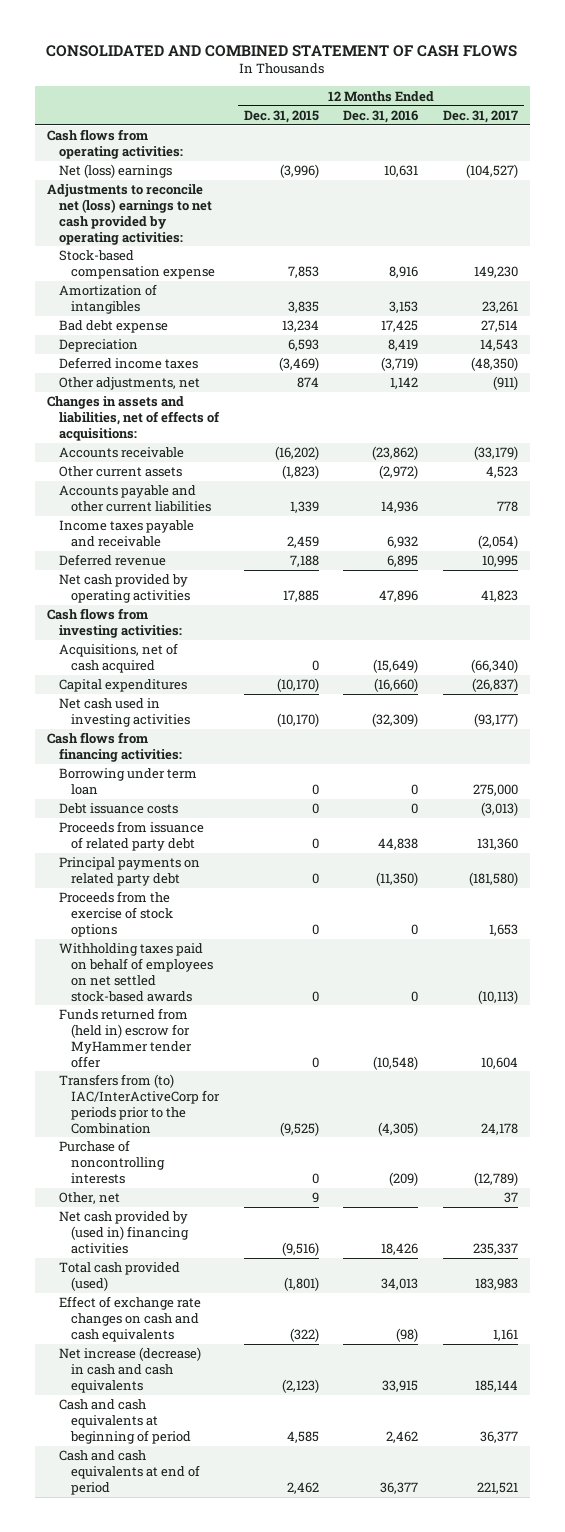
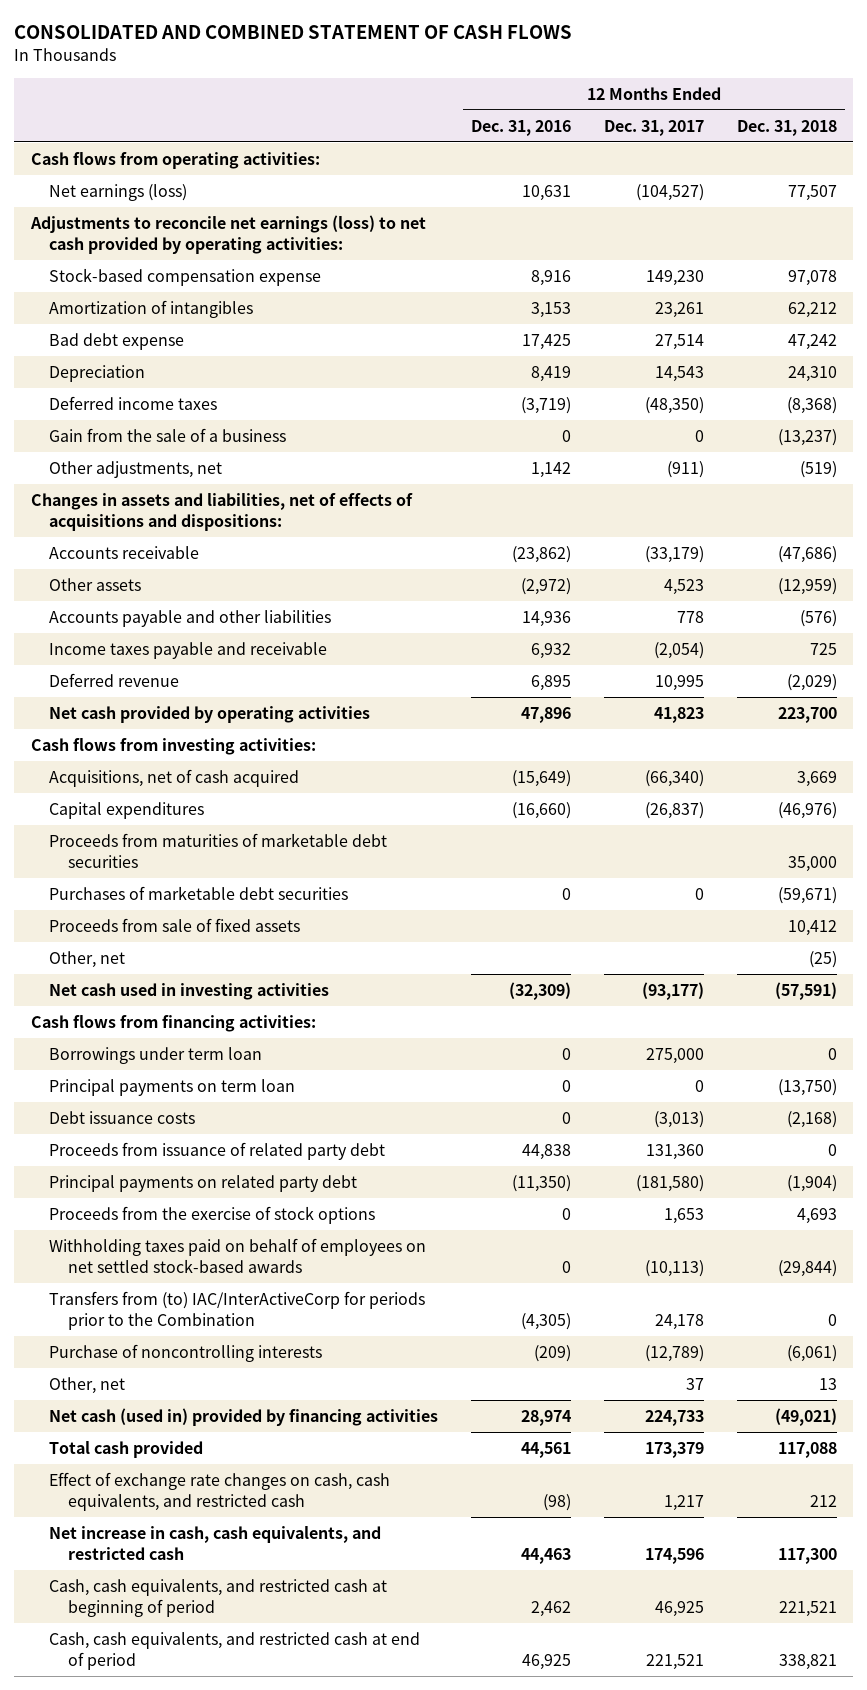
[243,110,319,124] Dec. 31, 2015 -> none
none -> [736,119,837,136] Dec. 31, 2018
[59,164,173,179] Net (loss) earnings -> [49,184,188,202] Net earnings (loss)
[47,184,213,245] Adjustments to reconcile net (loss) earnings to net cash provided by operating activities: -> [29,215,426,255] Adjustments to reconcile net earnings (loss) to net cash provided by operating activities:
none -> [49,428,287,443] Gain from the sale of a business
[47,396,221,441] Changes in assets and liabilities, net of effects of acquisitions: -> [30,493,413,532] Changes in assets and liabilities, net of effects of acquisitions and dispositions:
[59,466,183,478] Other current assets -> [49,578,142,592] Other assets
[59,485,212,513] Accounts payable and other current liabilities -> [49,610,332,628] Accounts payable and other liabilities
none -> [49,833,388,869] Proceeds from maturities of marketable debt securities
none -> [49,886,349,901] Purchases of marketable debt securities
none -> [49,918,301,933] Proceeds from sale of fixed assets
none -> [49,951,126,969] Other, net
[59,768,198,796] Borrowing under term loan -> [49,1047,263,1065] Borrowings under term loan
none -> [49,1079,296,1097] Principal payments on term loan
[59,1008,193,1068] Funds returned from (held in) escrow for MyHammer tender offer -> none
[59,1211,190,1254] Net cash provided by (used in) financing activities -> [49,1408,439,1427] Net cash (used in) provided by financing activities
[381,1242,419,1255] 18,426 -> [521,1410,572,1427] 28,974
[472,1242,518,1255] 235,337 -> [644,1410,704,1427] 224,733
[59,1262,181,1292] Total cash provided (used) -> [49,1441,204,1459] Total cash provided
[381,1278,419,1291] 34,013 -> [521,1442,572,1459] 44,561
[474,1278,518,1291] 183,983 -> [644,1442,704,1459] 173,379
[59,1296,202,1342] Effect of exchange rate changes on cash and cash equivalents -> [49,1472,391,1512] Effect of exchange rate changes on cash, cash equivalents, and restricted cash
[492,1328,518,1341] 1,161 -> [663,1495,704,1512] 1,217
[59,1347,202,1393] Net increase (decrease) in cash and cash equivalents -> [49,1526,382,1561] Net increase in cash, cash equivalents, and restricted cash
[382,1379,419,1392] 33,915 -> [521,1548,572,1565] 44,463
[474,1379,518,1392] 185,144 -> [644,1548,704,1565] 174,596
[59,1399,192,1444] Cash and cash equivalents at beginning of period -> [49,1579,388,1618] Cash, cash equivalents, and restricted cash at beginning of period
[479,1430,518,1443] 36,377 -> [654,1601,704,1618] 46,925
[59,1450,201,1495] Cash and cash equivalents at end of period -> [49,1632,421,1671] Cash, cash equivalents, and restricted cash at end of period
[380,1481,419,1494] 36,377 -> [522,1654,572,1671] 46,925

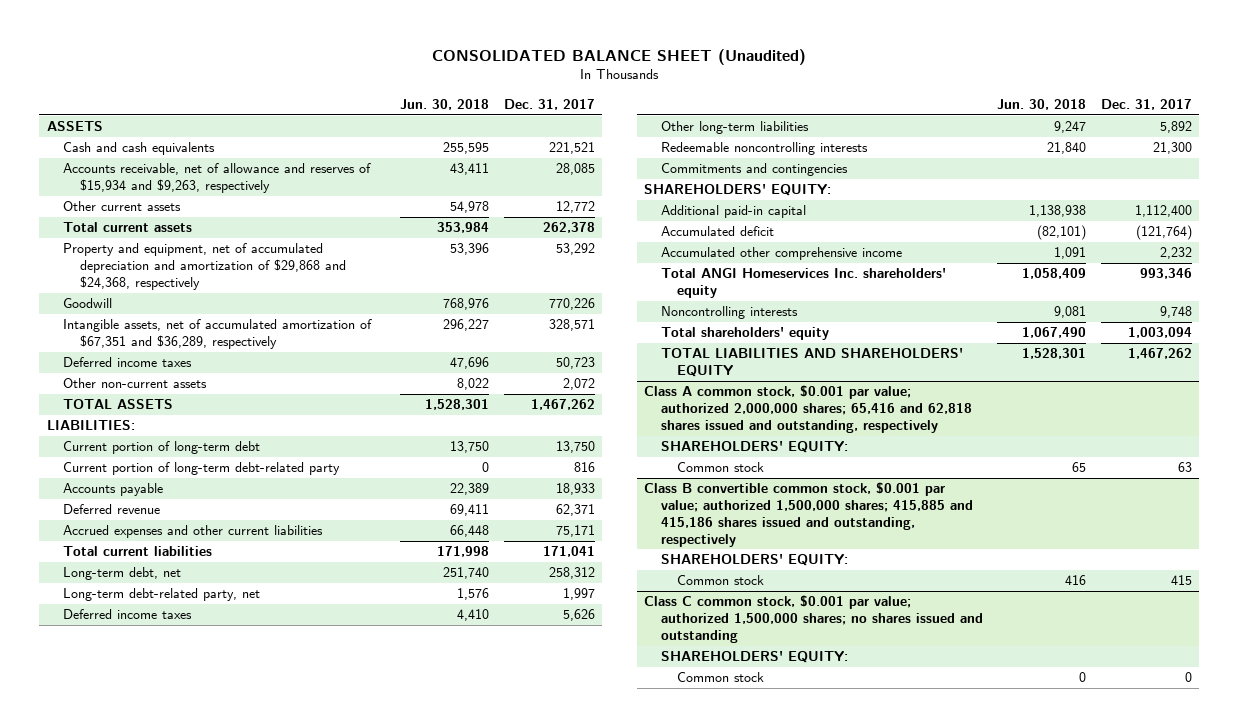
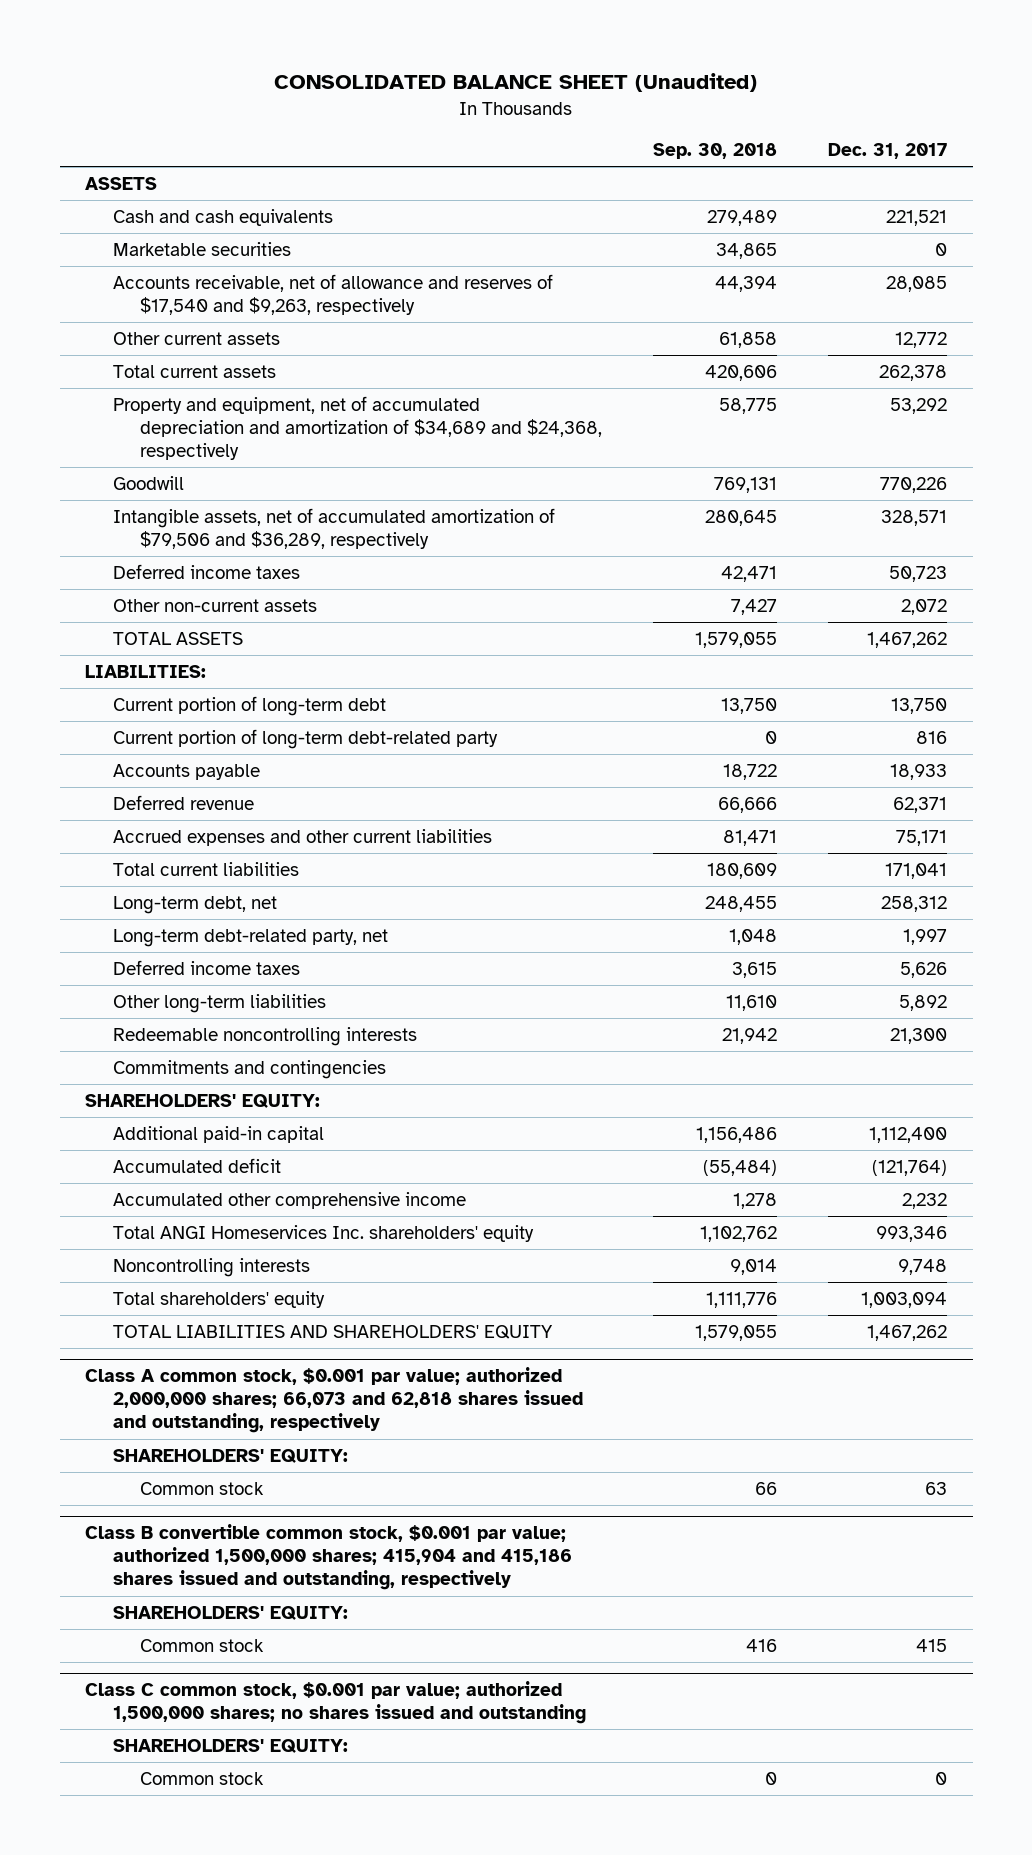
[399,98,489,110] Jun. 30, 2018 -> none
none -> [653,143,778,160] Sep. 30, 2018
none -> [112,241,291,256] Marketable securities
[63,163,372,194] Accounts receivable, net of allowance and reserves of $15,934 and $9,263, respectively -> [112,273,553,315] Accounts receivable, net of allowance and reserves of $17,540 and $9,263, respectively
[63,243,346,290] Property and equipment, net of accumulated depreciation and amortization of $29,868 and $24,368, respectively -> [112,395,603,460] Property and equipment, net of accumulated depreciation and amortization of $34,689 and $24,368, respectively
[63,319,373,350] Intangible assets, net of accumulated amortization of $67,351 and $36,289, respectively -> [112,507,555,549] Intangible assets, net of accumulated amortization of $79,506 and $36,289, respectively
[644,385,972,433] Class A common stock, $0.001 par value; authorized 2,000,000 shares; 65,416 and 62,818 shares issued and outstanding, respectively -> [85,1367,583,1434] Class A common stock, $0.001 par value; authorized 2,000,000 shares; 66,073 and 62,818 shares issued and outstanding, respectively
[644,482,973,547] Class B convertible common stock, $0.001 par value; authorized 1,500,000 shares; 415,885 and 415,186 shares issued and outstanding, respectively -> [85,1524,572,1591] Class B convertible common stock, $0.001 par value; authorized 1,500,000 shares; 415,904 and 415,186 shares issued and outstanding, respectively

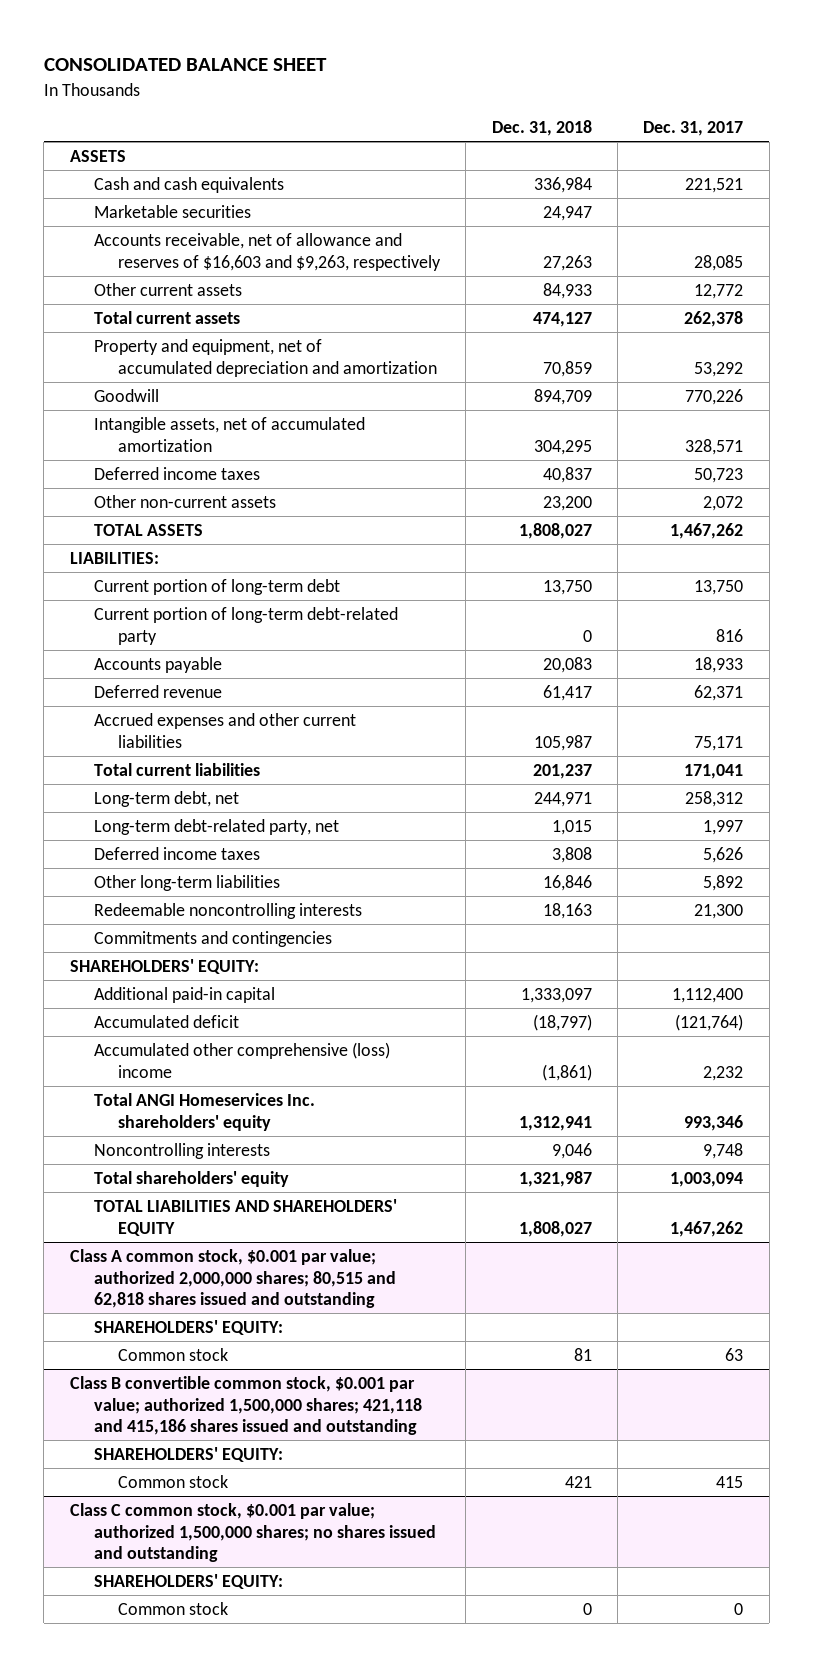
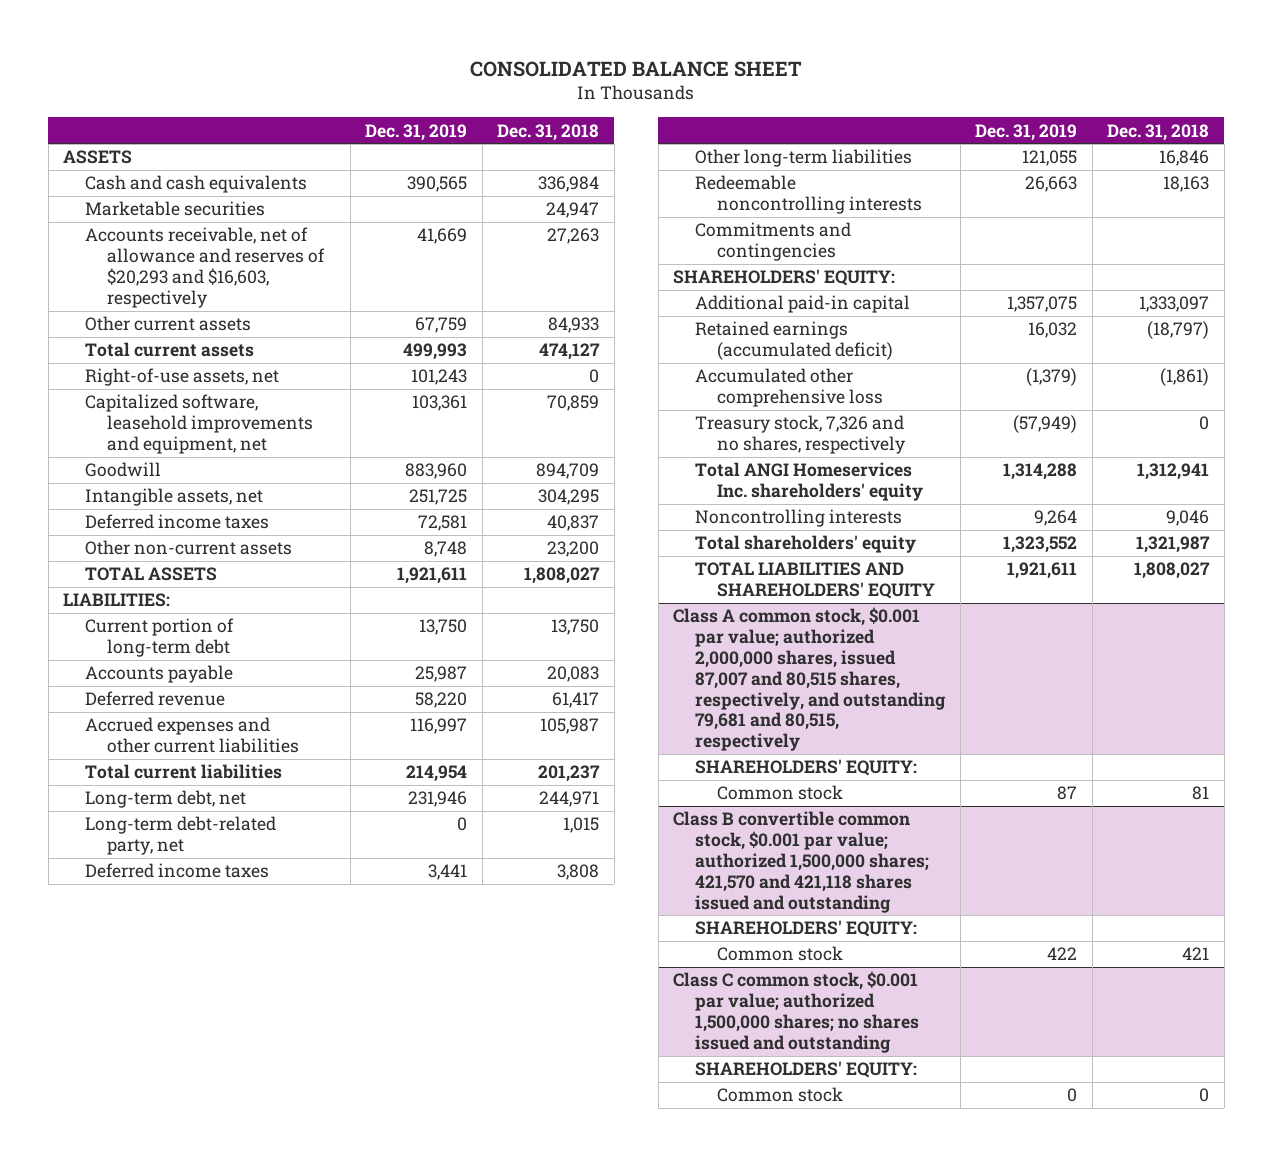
[643,121,744,137] Dec. 31, 2017 -> none
none -> [365,123,468,141] Dec. 31, 2019
[93,232,441,271] Accounts receivable, net of allowance and reserves of $16,603 and $9,263, respectively -> [85,227,325,308] Accounts receivable, net of allowance and reserves of $20,293 and $16,603, respectively
none -> [85,368,280,387] Right-of-use assets, net
[93,338,437,377] Property and equipment, net of accumulated depreciation and amortization -> [85,394,313,455] Capitalized software, leasehold improvements and equipment, net
[93,416,365,452] Intangible assets, net of accumulated amortization -> [85,488,264,507] Intangible assets, net
[93,606,398,645] Current portion of long-term debt-related party -> none
[93,1014,239,1028] Accumulated deficit -> [695,321,893,361] Retained earnings (accumulated deficit)
[93,1041,390,1078] Accumulated other comprehensive (loss) income -> [695,368,883,408] Accumulated other comprehensive loss
none -> [695,415,905,455] Treasury stock, 7,326 and no shares, respectively
[69,1248,396,1309] Class A common stock, $0.001 par value; authorized 2,000,000 shares; 80,515 and 62,818 shares issued and outstanding -> [673,607,947,752] Class A common stock, $0.001 par value; authorized 2,000,000 shares, issued 87,007 and 80,515 shares, respectively, and outstanding 79,681 and 80,515, respectively
[69,1375,422,1436] Class B convertible common stock, $0.001 par value; authorized 1,500,000 shares; 421,118 and 415,186 shares issued and outstanding -> [673,811,930,913] Class B convertible common stock, $0.001 par value; authorized 1,500,000 shares; 421,570 and 421,118 shares issued and outstanding

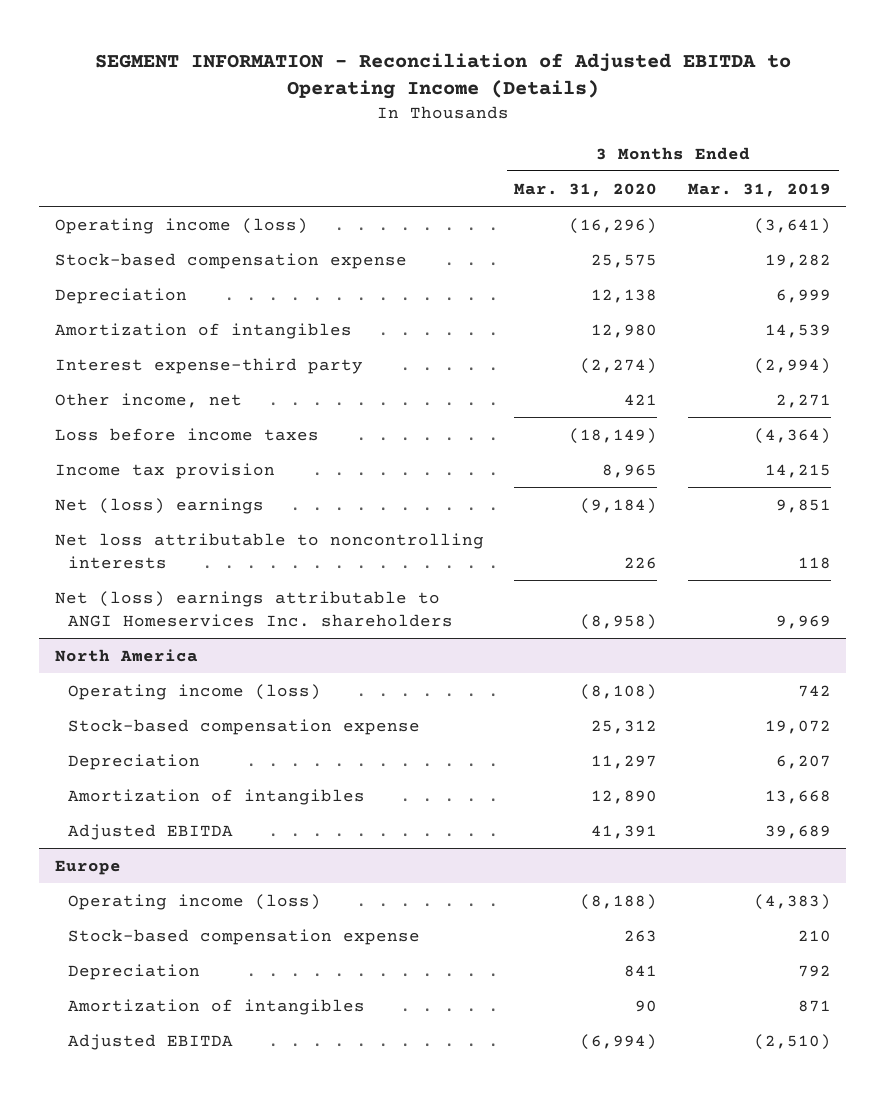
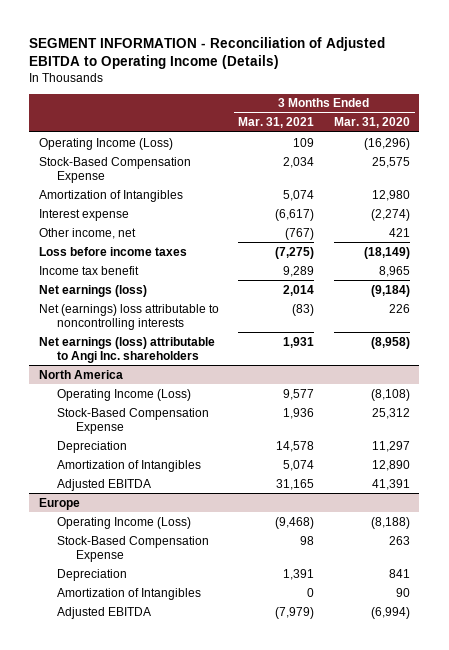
[687,182,831,197] Mar. 31, 2019 -> none
none -> [238,117,315,129] Mar. 31, 2021
[54,287,187,304] Depreciation -> none
[54,217,308,234] Operating income (loss) -> [38,137,173,150] Operating Income (Loss)
[54,252,407,269] Stock-based compensation expense -> [38,156,191,183] Stock-Based Compensation Expense
[54,322,352,339] Amortization of intangibles -> [38,189,183,202] Amortization of Intangibles
[54,357,363,374] Interest expense-third party -> [38,208,129,221] Interest expense
[54,462,275,479] Income tax provision -> [38,265,139,275] Income tax benefit
[54,497,264,514] Net (loss) earnings -> [38,284,147,297] Net earnings (loss)
[54,532,484,569] Net loss attributable to noncontrolling interests -> [38,303,219,330] Net (earnings) loss attributable to noncontrolling interests
[54,590,454,627] Net (loss) earnings attributable to ANGI Homeservices Inc. shareholders -> [38,336,215,363] Net earnings (loss) attributable to Angi Inc. shareholders
[68,683,322,700] Operating income (loss) -> [57,388,192,401] Operating Income (Loss)
[68,718,421,735] Stock-based compensation expense -> [57,407,210,434] Stock-Based Compensation Expense
[68,788,366,805] Amortization of intangibles -> [57,459,202,472] Amortization of Intangibles
[68,893,322,910] Operating income (loss) -> [57,516,192,529] Operating Income (Loss)
[68,928,421,945] Stock-based compensation expense -> [57,535,210,562] Stock-Based Compensation Expense
[68,998,366,1015] Amortization of intangibles -> [57,587,202,600] Amortization of Intangibles

